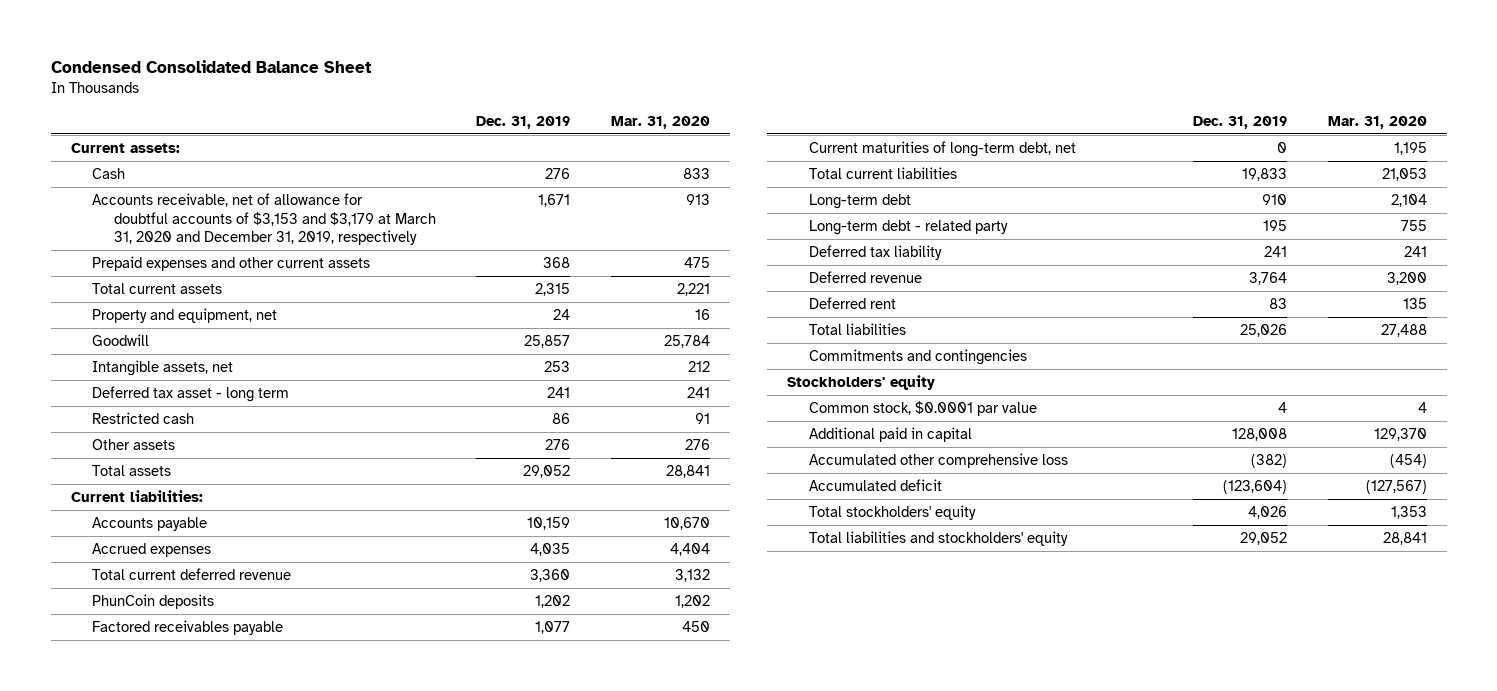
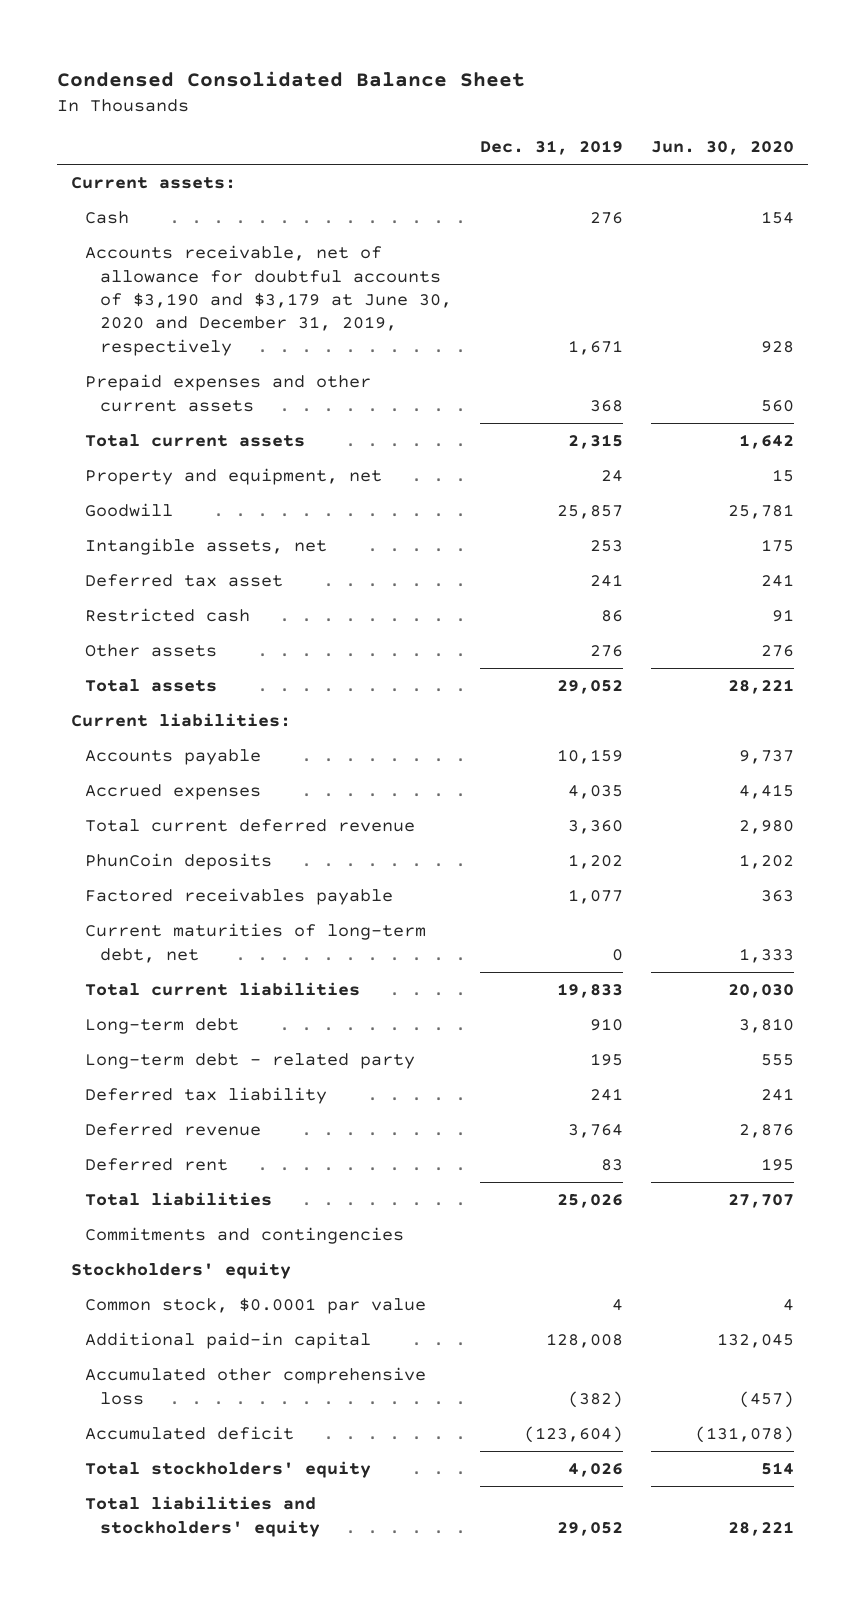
[611,115,711,129] Mar. 31, 2020 -> none
none -> [650,141,794,156] Jun. 30, 2020
[92,192,436,246] Accounts receivable, net of allowance for doubtful accounts of $3,153 and $3,179 at March 31, 2020 and December 31, 2019, respectively -> [85,245,453,356] Accounts receivable, net of allowance for doubtful accounts of $3,190 and $3,179 at June 30, 2020 and December 31, 2019, respectively
[92,385,290,402] Deferred tax asset - long term -> [85,574,284,588] Deferred tax asset
[808,426,972,442] Additional paid in capital -> [85,1332,372,1350] Additional paid-in capital

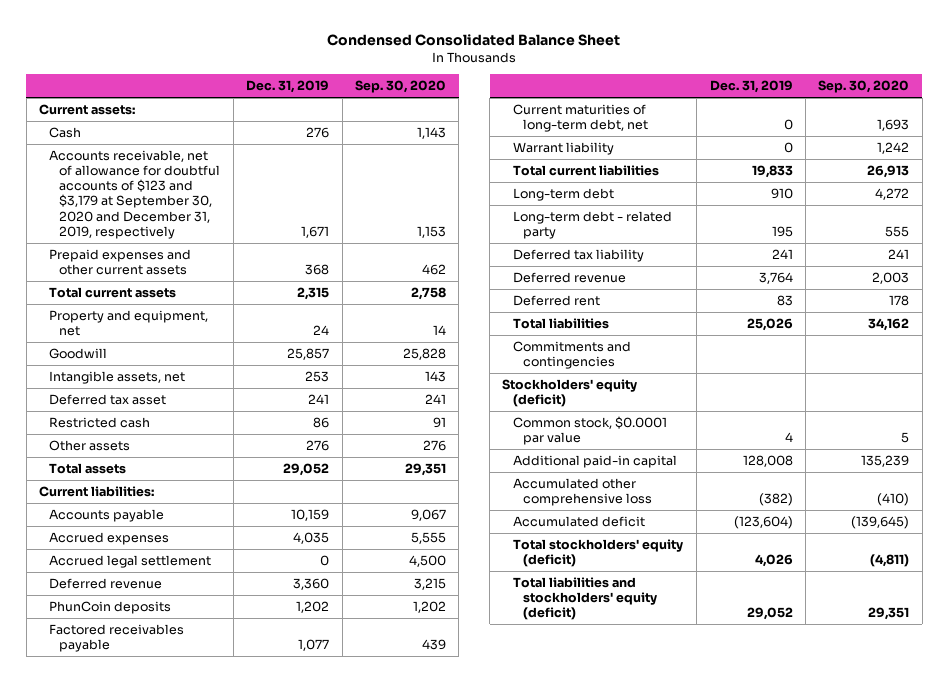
[650,141,794,156] Jun. 30, 2020 -> none
none -> [354,80,446,94] Sep. 30, 2020
[85,245,453,356] Accounts receivable, net of allowance for doubtful accounts of $3,190 and $3,179 at June 30, 2020 and December 31, 2019, respectively -> [49,149,221,239] Accounts receivable, net of allowance for doubtful accounts of $123 and $3,179 at September 30, 2020 and December 31, 2019, respectively
none -> [49,554,212,568] Accrued legal settlement
[85,819,416,833] Total current deferred revenue -> [49,577,163,589] Deferred revenue
none -> [512,141,614,155] Warrant liability
[70,1262,291,1280] Stockholders' equity -> [502,378,638,408] Stockholders' equity (deficit)
[85,1461,372,1479] Total stockholders' equity -> [512,538,683,568] Total stockholders' equity (deficit)
[85,1496,321,1537] Total liabilities and stockholders' equity -> [512,576,657,621] Total liabilities and stockholders' equity (deficit)

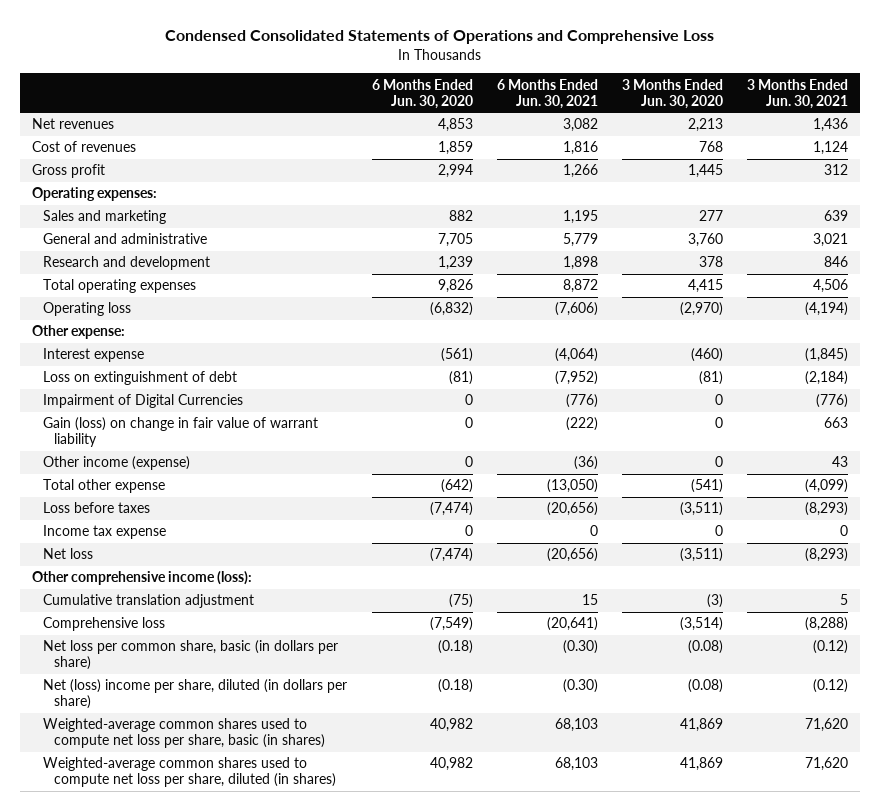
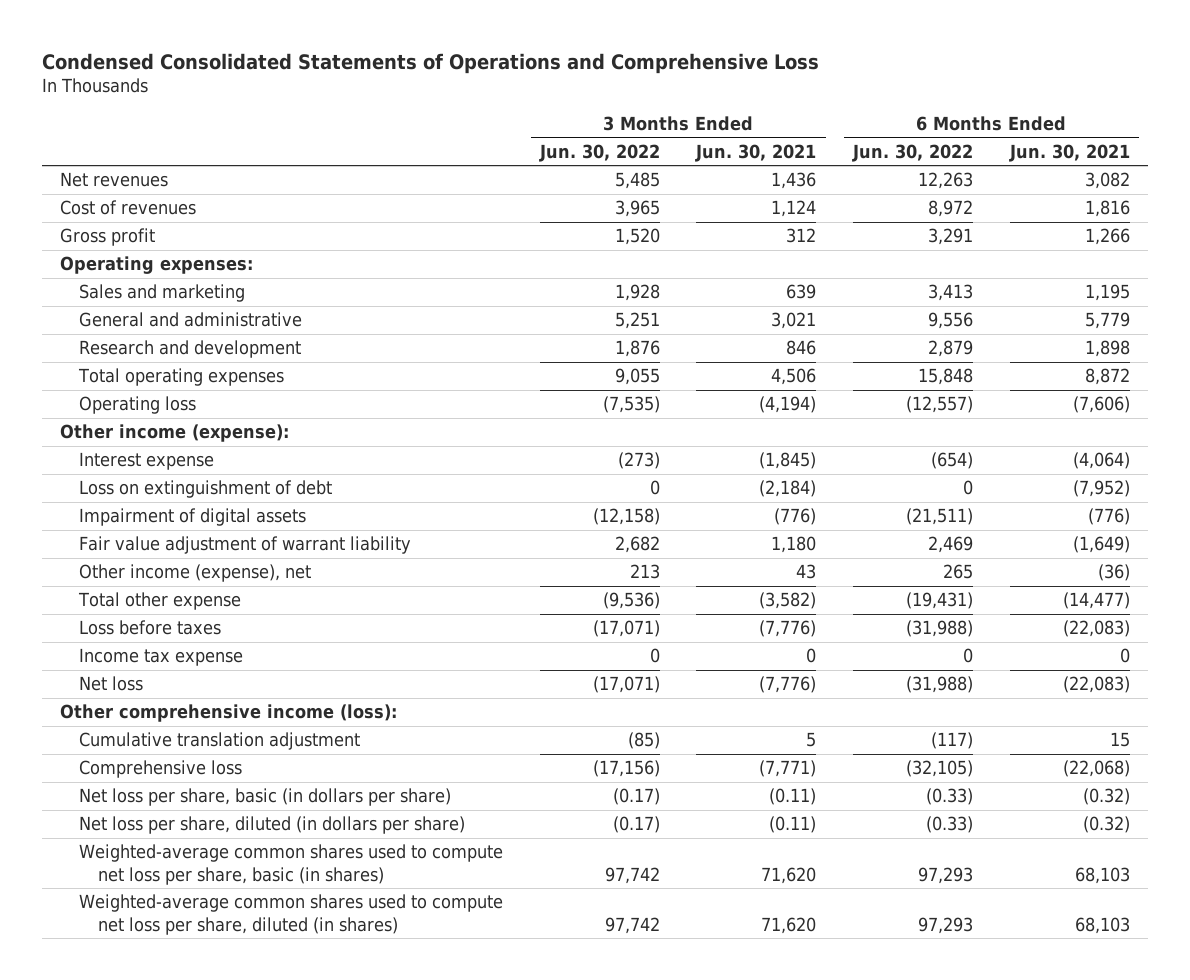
[371,78,473,109] 6 Months Ended Jun. 30, 2020 -> none
[622,78,724,109] 3 Months Ended Jun. 30, 2020 -> none
none -> [538,143,660,162] Jun. 30, 2022
none -> [852,143,974,162] Jun. 30, 2022
[32,325,126,340] Other expense: -> [59,424,289,443] Other income (expense):
[43,394,244,409] Impairment of Digital Currencies -> [79,508,307,527] Impairment of digital assets
[43,417,319,448] Gain (loss) on change in fair value of warrant liability -> [79,536,412,555] Fair value adjustment of warrant liability
[565,417,598,432] (222) -> [1072,536,1130,554] (1,649)
[824,417,849,429] 663 -> [771,536,817,554] 1,180
[43,456,191,471] Other income (expense) -> [79,564,312,583] Other income (expense), net
[546,479,598,494] (13,050) -> [1062,592,1130,610] (14,477)
[805,479,849,494] (4,099) -> [759,592,817,610] (3,582)
[546,502,598,517] (20,656) -> [1062,620,1130,638] (22,083)
[805,502,849,517] (8,293) -> [759,620,817,638] (7,776)
[546,548,598,563] (20,656) -> [1062,676,1130,694] (22,083)
[805,548,849,563] (8,293) -> [759,676,817,694] (7,776)
[546,617,598,632] (20,641) -> [1062,760,1130,778] (22,068)
[805,617,849,632] (8,288) -> [759,760,817,778] (7,771)
[43,640,339,671] Net loss per common share, basic (in dollars per share) -> [79,788,452,807] Net loss per share, basic (in dollars per share)
[562,640,598,655] (0.30) -> [1082,788,1130,806] (0.32)
[813,640,849,655] (0.12) -> [769,788,817,806] (0.11)
[43,679,348,710] Net (loss) income per share, diluted (in dollars per share) -> [79,816,466,835] Net loss per share, diluted (in dollars per share)
[562,679,598,694] (0.30) -> [1082,816,1130,834] (0.32)
[813,679,849,694] (0.12) -> [769,816,817,834] (0.11)

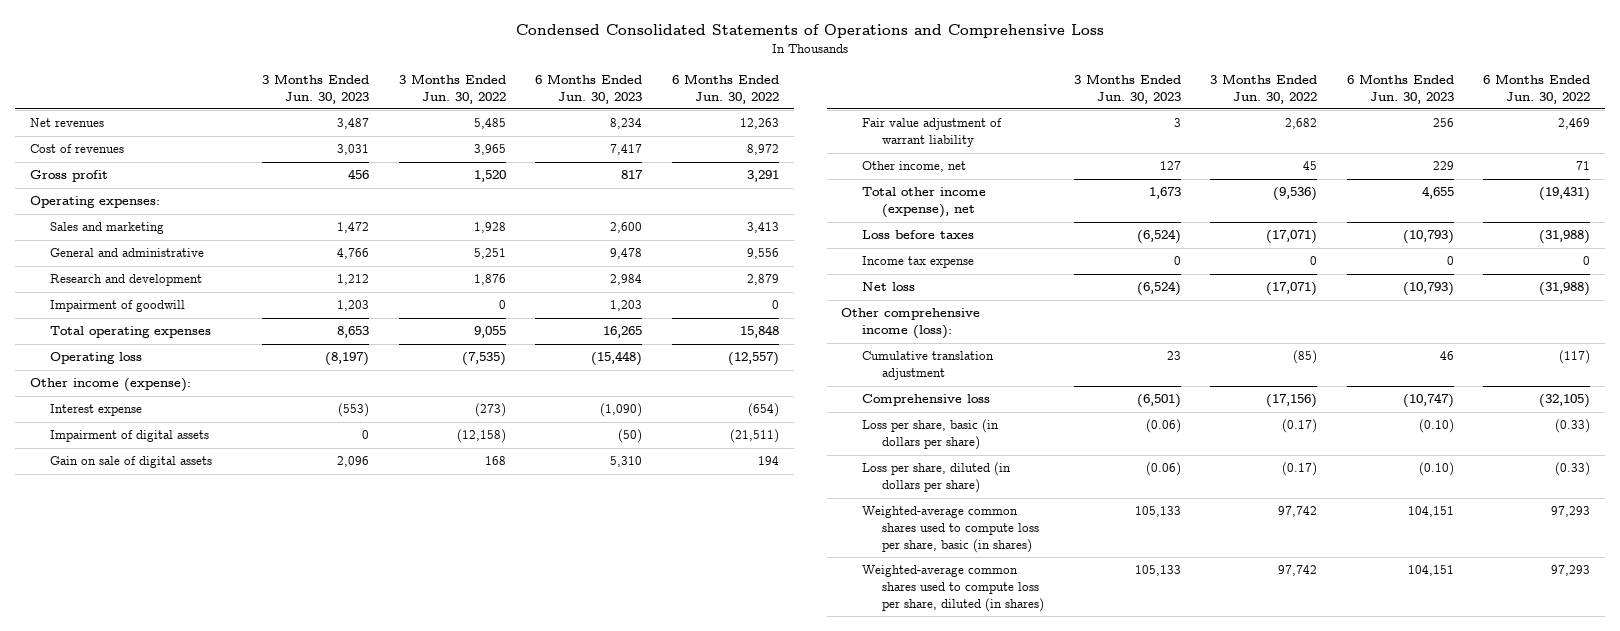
[695,143,817,162] Jun. 30, 2021 -> none
[1008,143,1130,162] Jun. 30, 2021 -> none
none -> [262,73,370,104] 3 Months Ended Jun. 30, 2023
none -> [535,73,643,104] 6 Months Ended Jun. 30, 2023
none -> [50,300,186,313] Impairment of goodwill
[79,480,333,499] Loss on extinguishment of debt -> none
none -> [50,456,213,469] Gain on sale of digital assets
[79,564,312,583] Other income (expense), net -> [861,161,966,173] Other income, net
[629,564,660,580] 213 -> [1303,161,1318,171] 45
[943,564,974,580] 265 -> [1576,161,1591,171] 71
[78,592,242,611] Total other expense -> [861,187,986,219] Total other income (expense), net
[79,788,452,807] Net loss per share, basic (in dollars per share) -> [861,419,999,451] Loss per share, basic (in dollars per share)
[79,816,466,835] Net loss per share, diluted (in dollars per share) -> [861,462,1011,494] Loss per share, diluted (in dollars per share)
[79,844,504,885] Weighted-average common shares used to compute net loss per share, basic (in shares) -> [861,506,1039,553] Weighted-average common shares used to compute loss per share, basic (in shares)
[79,894,504,935] Weighted-average common shares used to compute net loss per share, diluted (in shares) -> [861,565,1044,612] Weighted-average common shares used to compute loss per share, diluted (in shares)

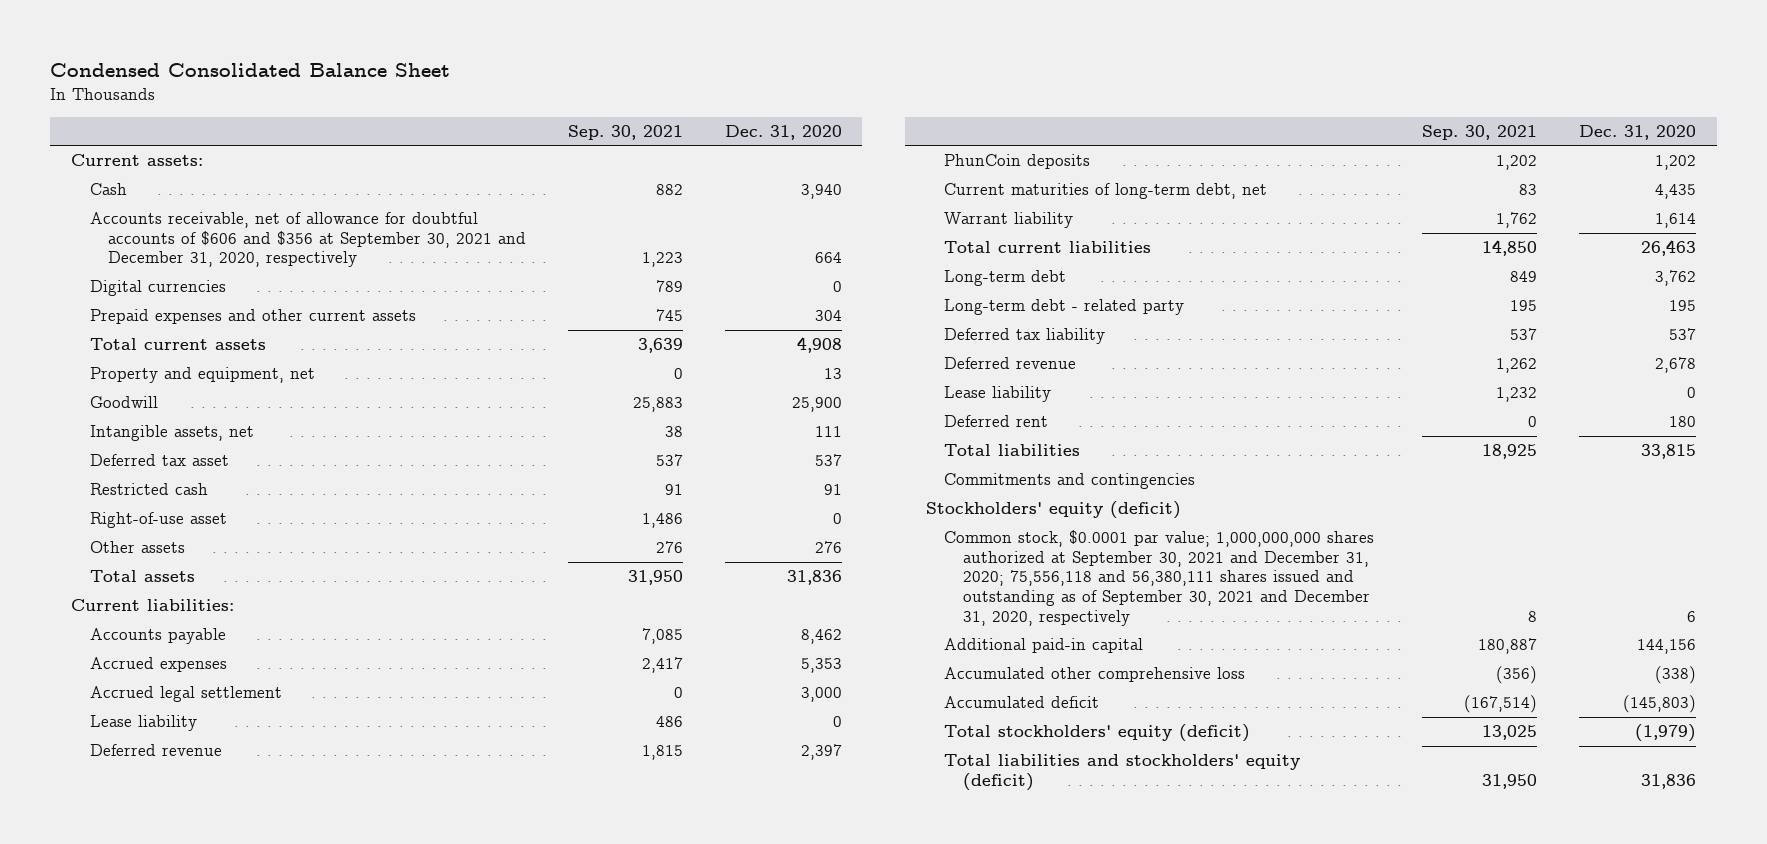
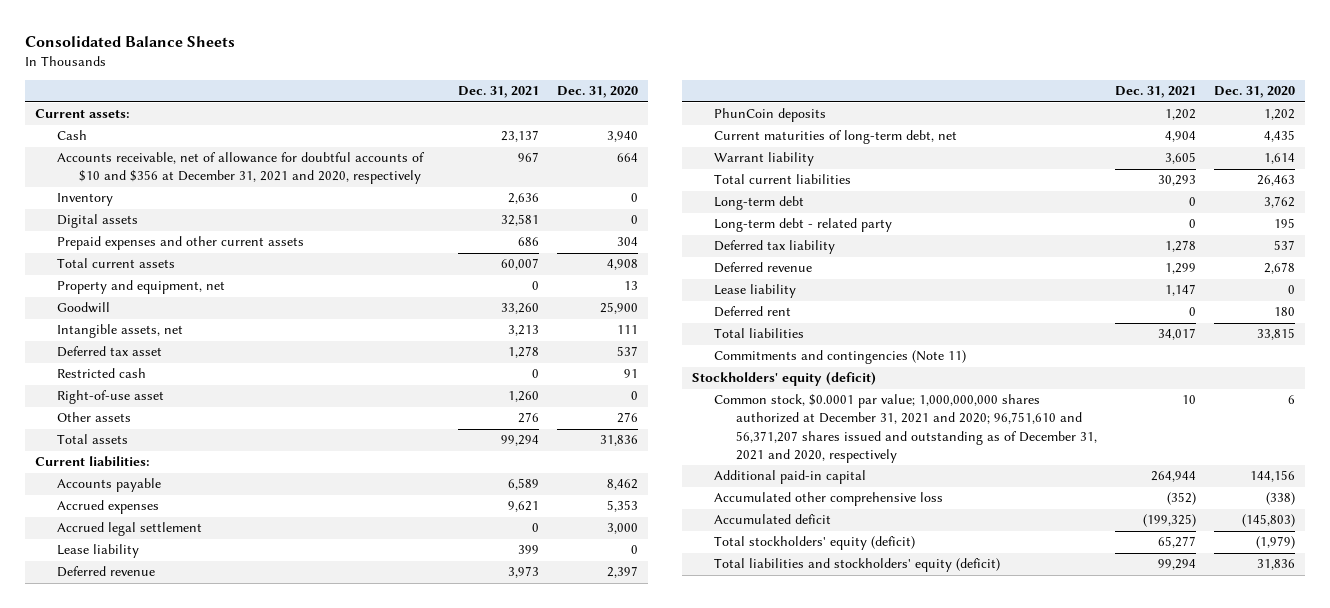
[50,62,451,77] Condensed Consolidated Balance Sheet -> [25,36,236,48] Consolidated Balance Sheets
[568,124,684,140] Sep. 30, 2021 -> none
none -> [457,86,539,99] Dec. 31, 2021
[89,280,226,297] Digital currencies -> none
[89,212,527,268] Accounts receivable, net of allowance for doubtful accounts of $606 and $356 at September 30, 2021 and December 31, 2020, respectively -> [56,152,425,185] Accounts receivable, net of allowance for doubtful accounts of $10 and $356 at December 31, 2021 and 2020, respectively
none -> [56,193,113,207] Inventory
none -> [56,214,138,229] Digital assets
[944,473,1196,490] Commitments and contingencies -> [713,350,966,365] Commitments and contingencies (Note 11)
[944,530,1375,626] Common stock, $0.0001 par value; 1,000,000,000 shares authorized at September 30, 2021 and December 31, 2020; 75,556,118 and 56,380,111 shares issued and outstanding as of September 30, 2021 and December 31, 2020, respectively -> [713,394,1097,463] Common stock, $0.0001 par value; 1,000,000,000 shares authorized at December 31, 2021 and 2020; 96,751,610 and 56,371,207 shares issued and outstanding as of December 31, 2021 and 2020, respectively

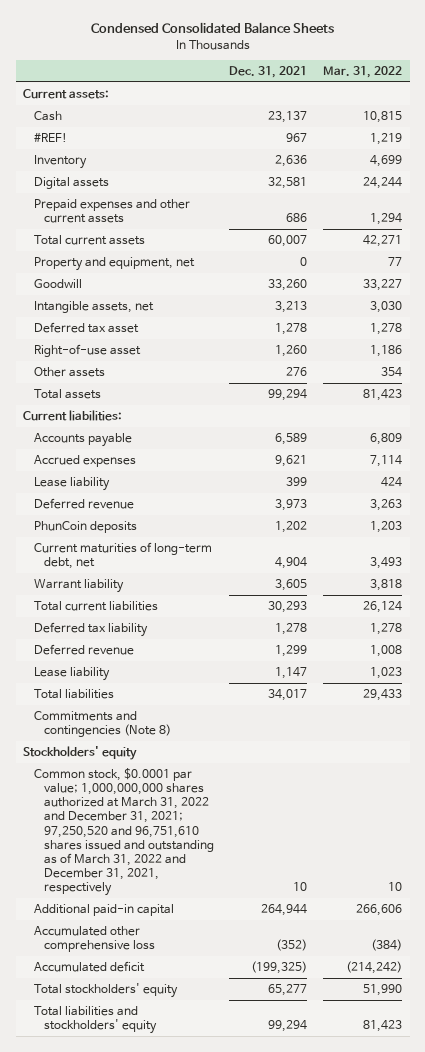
[25,36,236,48] Consolidated Balance Sheets -> [90,22,334,34] Condensed Consolidated Balance Sheets
[557,86,639,99] Dec. 31, 2020 -> none
none -> [322,66,402,79] Mar. 31, 2022
[56,152,425,185] Accounts receivable, net of allowance for doubtful accounts of $10 and $356 at December 31, 2021 and 2020, respectively -> [33,131,67,142] #REF!
[56,368,146,379] Restricted cash -> none
[56,522,202,537] Accrued legal settlement -> none
[713,196,804,211] Long-term debt -> none
[713,218,892,233] Long-term debt - related party -> none
[713,306,791,318] Deferred rent -> none
[713,350,966,365] Commitments and contingencies (Note 11) -> [33,710,172,738] Commitments and contingencies (Note 8)
[691,372,876,387] Stockholders' equity (deficit) -> [23,745,138,760] Stockholders' equity
[713,394,1097,463] Common stock, $0.0001 par value; 1,000,000,000 shares authorized at December 31, 2021 and 2020; 96,751,610 and 56,371,207 shares issued and outstanding as of December 31, 2021 and 2020, respectively -> [33,767,215,897] Common stock, $0.0001 par value; 1,000,000,000 shares authorized at March 31, 2022 and December 31, 2021; 97,250,520 and 96,751,610 shares issued and outstanding as of March 31, 2022 and December 31, 2021, respectively
[713,536,915,551] Total stockholders' equity (deficit) -> [33,982,178,998] Total stockholders' equity
[713,558,1000,573] Total liabilities and stockholders' equity (deficit) -> [33,1005,158,1035] Total liabilities and stockholders' equity

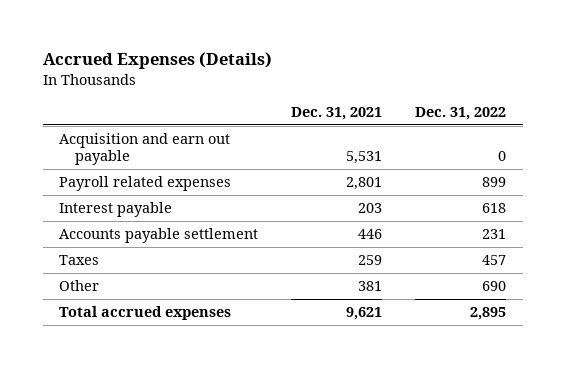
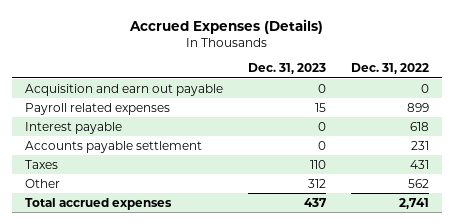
[291,107,383,121] Dec. 31, 2021 -> none
none -> [248,63,327,75] Dec. 31, 2023
[482,255,507,266] 457 -> [410,159,430,169] 431
[482,281,507,292] 690 -> [408,178,430,188] 562
[470,307,507,321] 2,895 -> [399,197,430,209] 2,741

